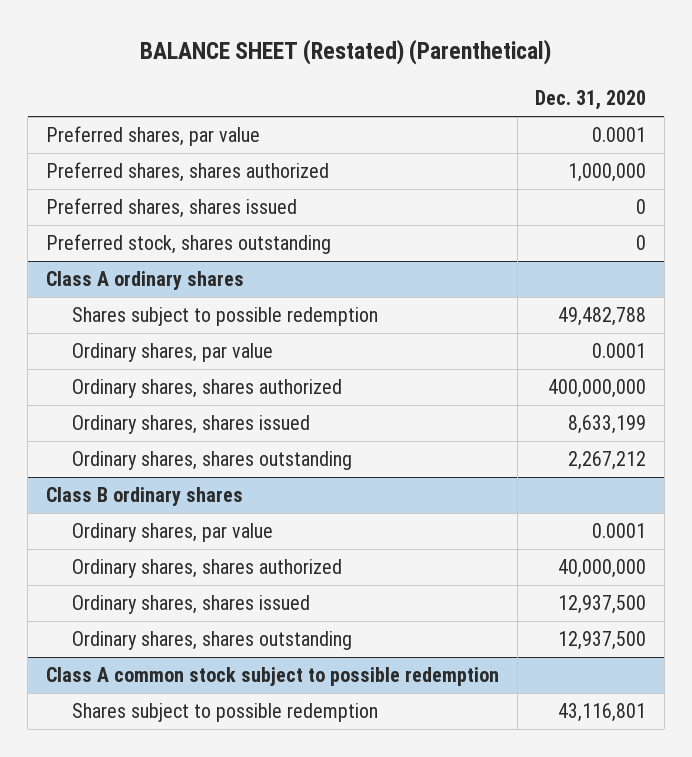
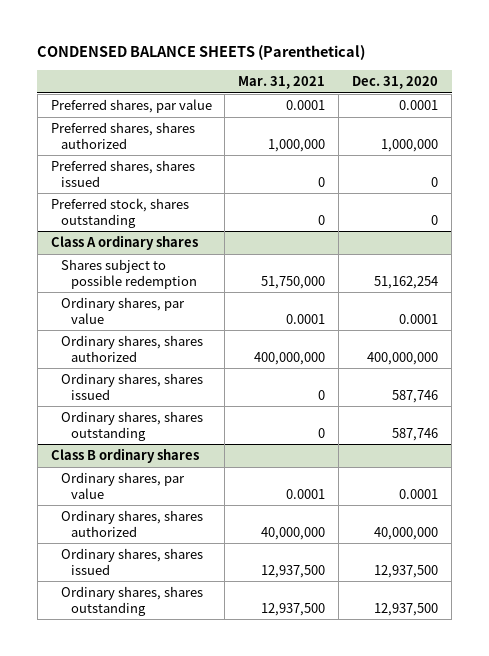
[140,39,552,66] BALANCE SHEET (Restated) (Parenthetical) -> [37,45,366,61] CONDENSED BALANCE SHEETS (Parenthetical)
none -> [238,75,326,89] Mar. 31, 2021
[558,307,647,327] 49,482,788 -> [374,275,439,289] 51,162,254
[568,415,647,435] 8,633,199 -> [392,389,439,403] 587,746
[568,451,647,471] 2,267,212 -> [392,427,439,441] 587,746
[46,667,500,687] Class A common stock subject to possible redemption -> none
[71,703,378,723] Shares subject to possible redemption -> none

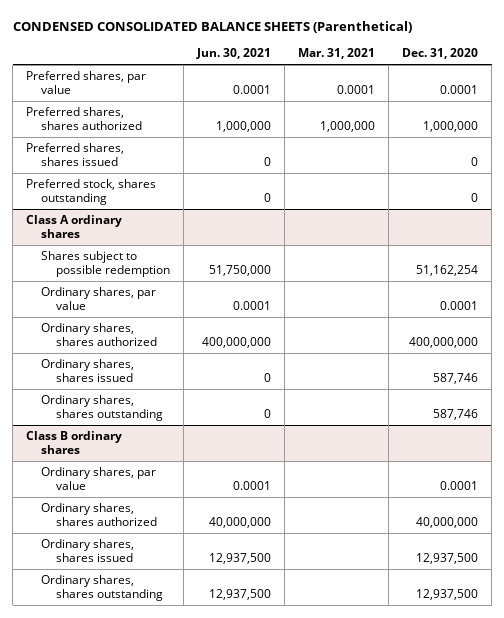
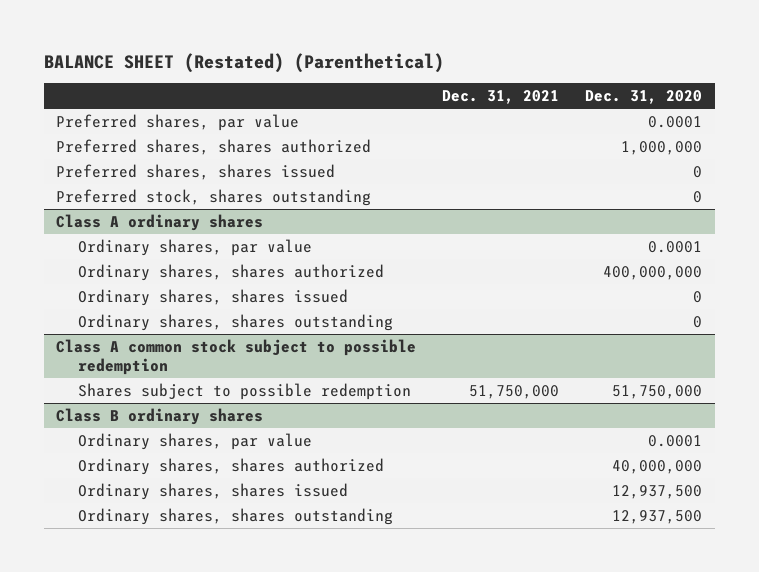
[12,20,412,33] CONDENSED CONSOLIDATED BALANCE SHEETS (Parenthetical) -> [43,52,444,73] BALANCE SHEET (Restated) (Parenthetical)
[195,48,271,60] Jun. 30, 2021 -> none
[297,48,375,60] Mar. 31, 2021 -> none
none -> [442,90,560,105] Dec. 31, 2021
[40,251,170,277] Shares subject to possible redemption -> none
[433,372,479,384] 587,746 -> [693,291,703,304] 0
[433,408,479,420] 587,746 -> [693,316,703,329] 0
none -> [56,339,417,376] Class A common stock subject to possible redemption
none -> [78,383,412,401] Shares subject to possible redemption

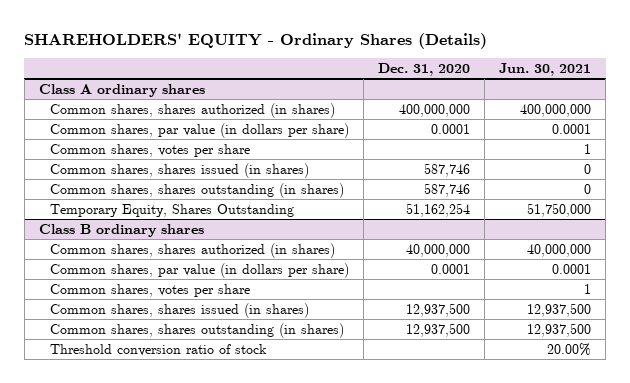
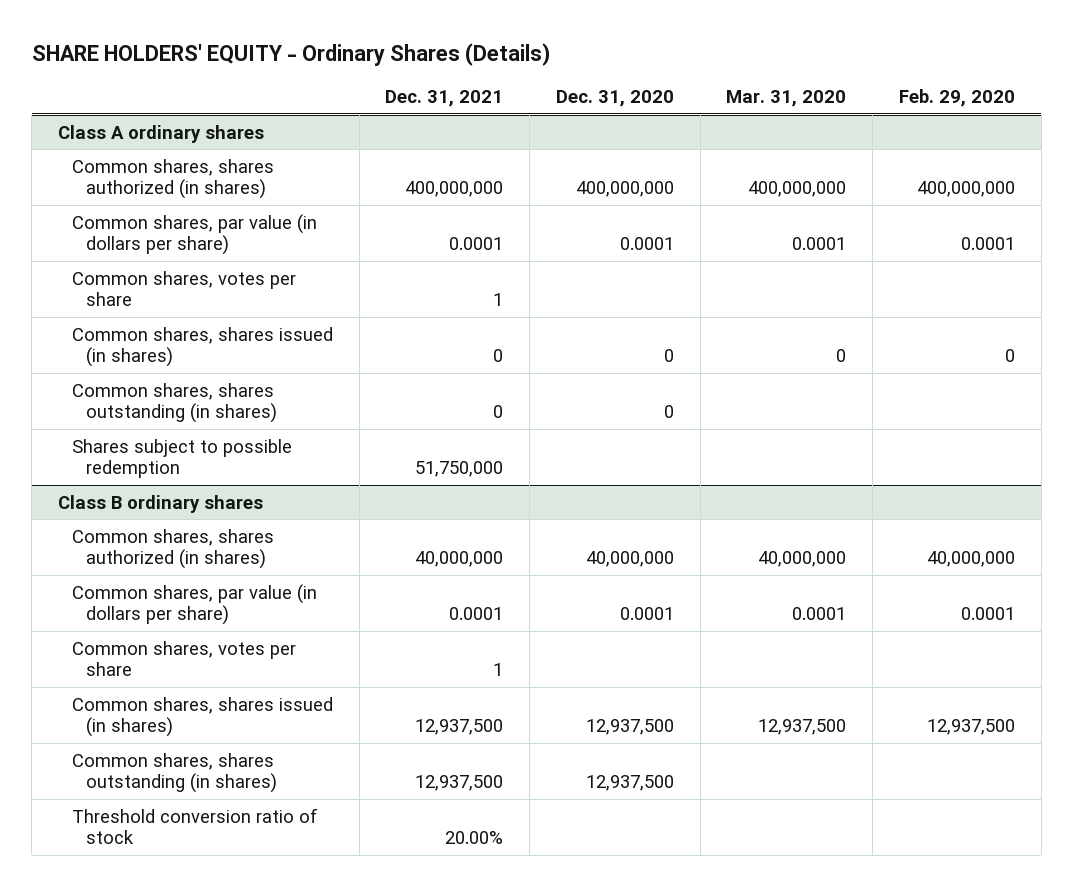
[24,32,488,49] SHAREHOLDERS' EQUITY - Ordinary Shares (Details) -> [31,42,550,66] SHARE HOLDERS' EQUITY - Ordinary Shares (Details)
[499,62,592,76] Jun. 30, 2021 -> none
none -> [385,89,504,107] Dec. 31, 2021
none -> [726,89,847,107] Mar. 31, 2020
none -> [898,88,1015,107] Feb. 29, 2020
[49,203,294,217] Temporary Equity, Shares Outstanding -> none
[423,162,470,177] 587,746 -> [663,349,674,363] 0
[423,182,470,197] 587,746 -> [663,405,674,419] 0
none -> [72,438,293,479] Shares subject to possible redemption

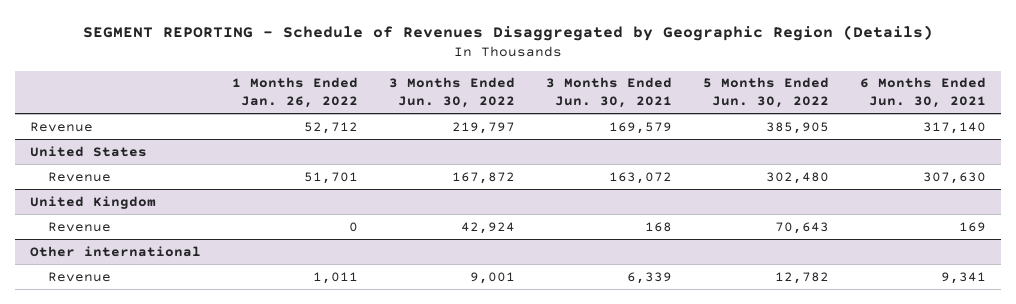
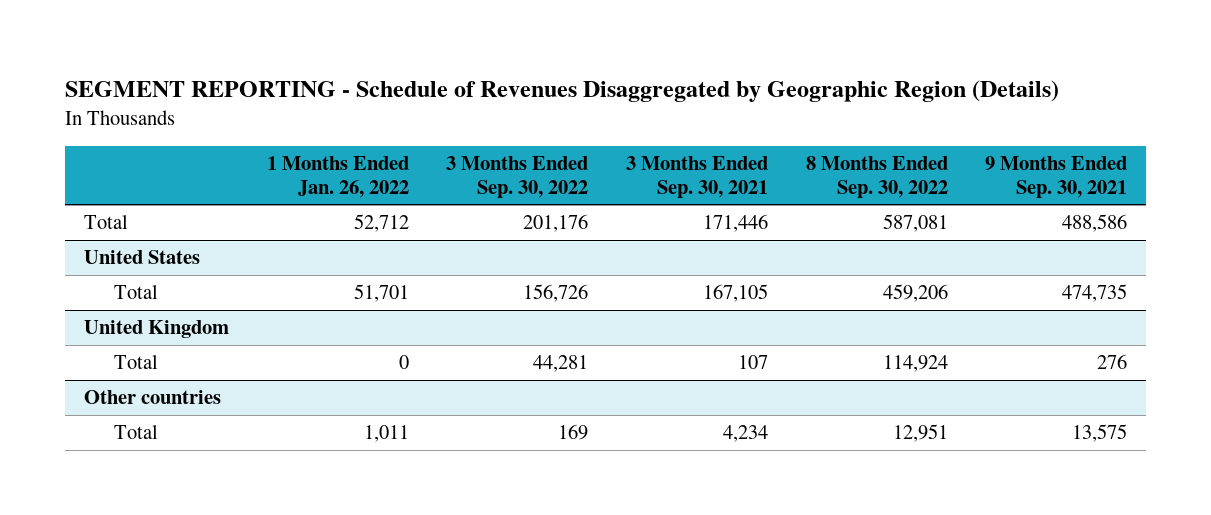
[389,77,516,109] 3 Months Ended Jun. 30, 2022 -> none
[545,77,672,109] 3 Months Ended Jun. 30, 2021 -> none
[702,77,829,109] 5 Months Ended Jun. 30, 2022 -> none
[859,77,986,109] 6 Months Ended Jun. 30, 2021 -> none
none -> [446,155,589,198] 3 Months Ended Sep. 30, 2022
none -> [625,155,768,198] 3 Months Ended Sep. 30, 2021
none -> [805,155,948,198] 8 Months Ended Sep. 30, 2022
none -> [985,155,1128,198] 9 Months Ended Sep. 30, 2021
[30,121,94,132] Revenue -> [83,215,128,230] Total
[48,171,112,182] Revenue -> [113,285,158,300] Total
[48,221,112,232] Revenue -> [113,355,158,370] Total
[30,245,202,257] Other international -> [83,390,221,405] Other countries
[48,271,112,282] Revenue -> [113,425,158,440] Total

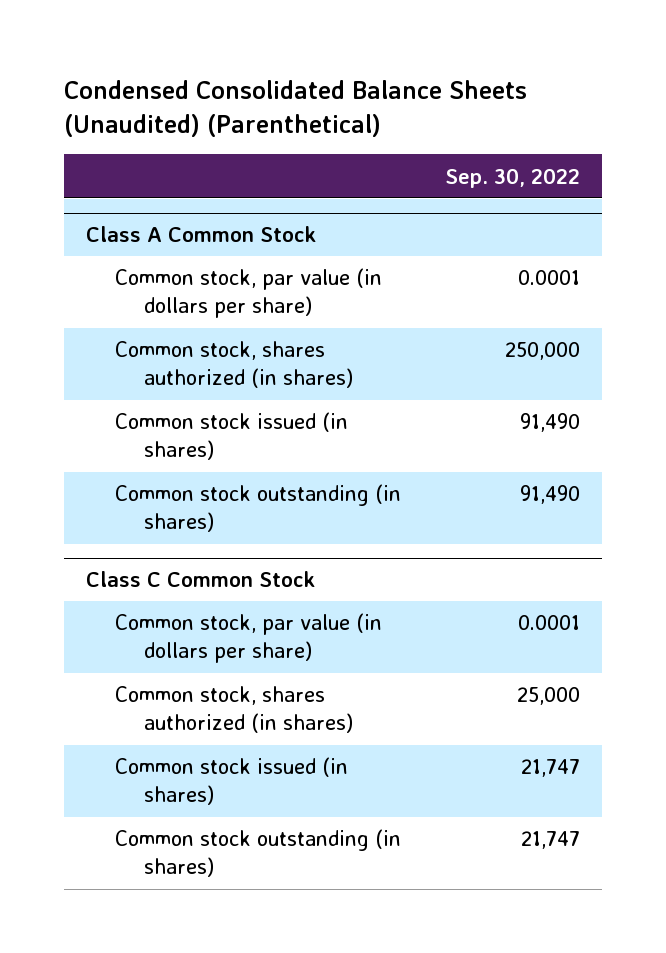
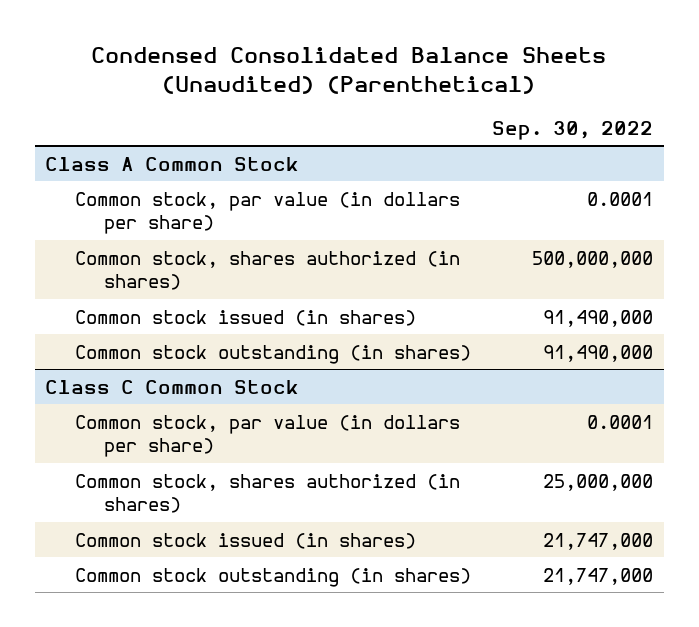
[504,342,580,361] 250,000 -> [532,250,654,268] 500,000,000
[519,413,580,433] 91,490 -> [543,309,654,327] 91,490,000
[519,485,580,505] 91,490 -> [543,344,654,362] 91,490,000
[516,687,580,706] 25,000 -> [543,473,654,491] 25,000,000
[520,759,580,778] 21,747 -> [543,532,654,550] 21,747,000
[520,831,580,850] 21,747 -> [543,567,654,585] 21,747,000

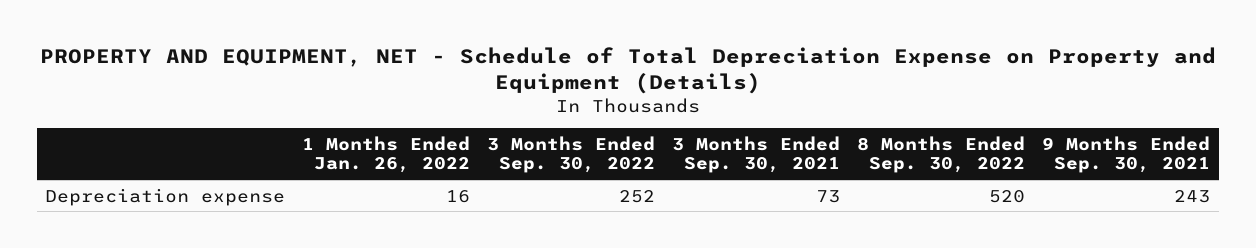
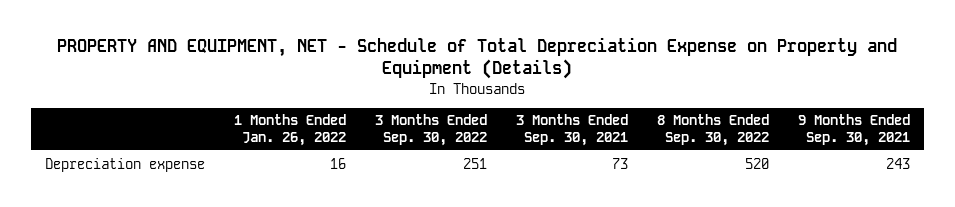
[619,189,656,203] 252 -> [462,157,487,169] 251

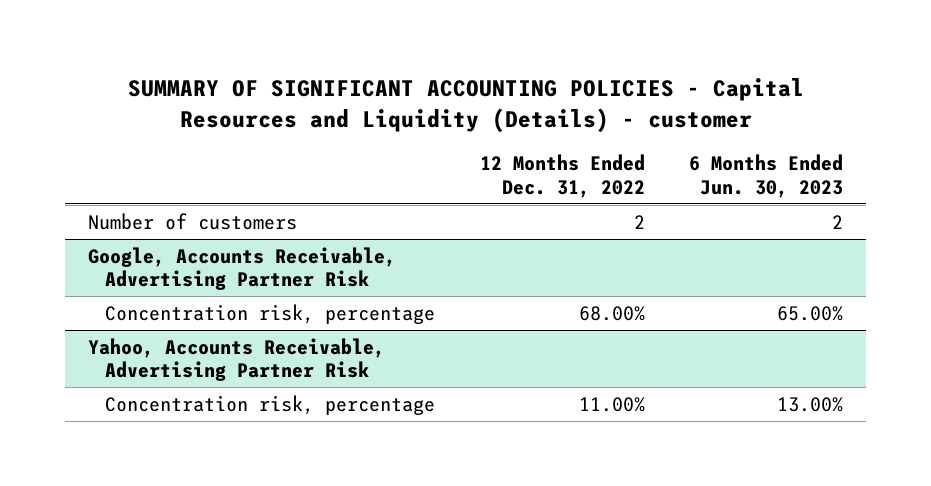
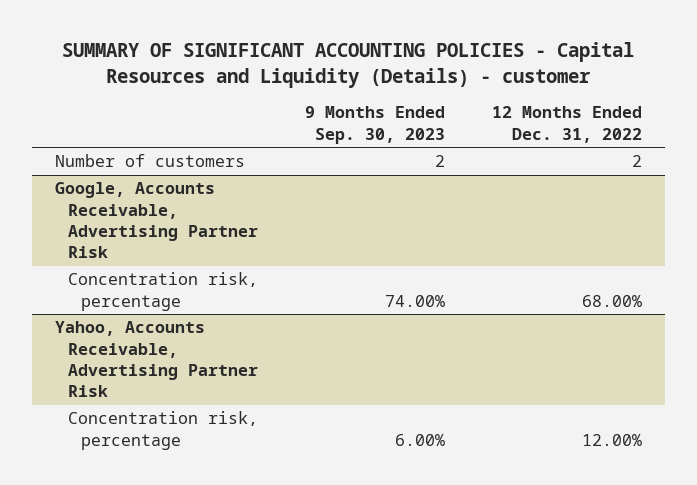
[689,154,844,198] 6 Months Ended Jun. 30, 2023 -> none
none -> [304,106,445,144] 9 Months Ended Sep. 30, 2023
[578,396,645,412] 11.00% -> [581,433,642,446] 12.00%

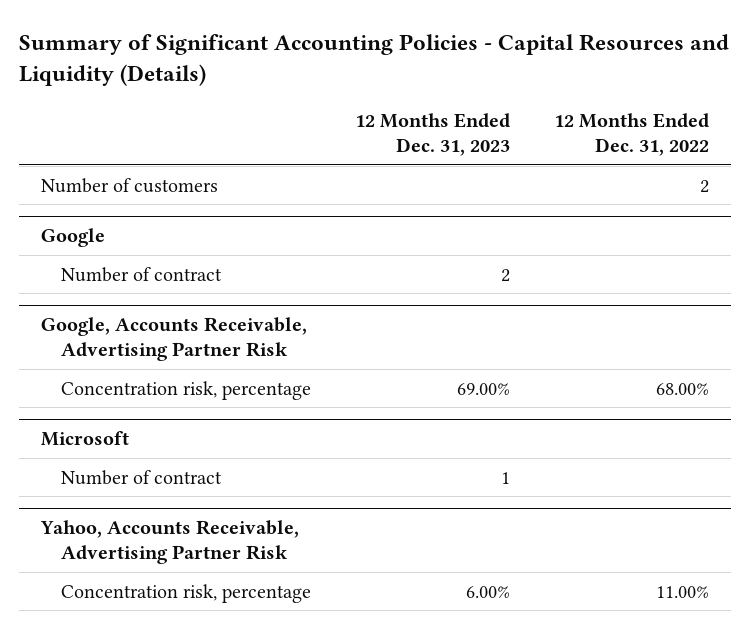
[62,42,635,88] SUMMARY OF SIGNIFICANT ACCOUNTING POLICIES - Capital Resources and Liquidity (Details) - customer -> [18,34,729,87] Summary of Significant Accounting Policies - Capital Resources and Liquidity (Details)
[304,106,445,144] 9 Months Ended Sep. 30, 2023 -> none
none -> [355,112,511,157] 12 Months Ended Dec. 31, 2023
none -> [40,228,105,248] Google
none -> [61,266,223,282] Number of contract
none -> [40,431,129,447] Microsoft
none -> [61,469,223,485] Number of contract
[581,433,642,446] 12.00% -> [656,585,710,598] 11.00%

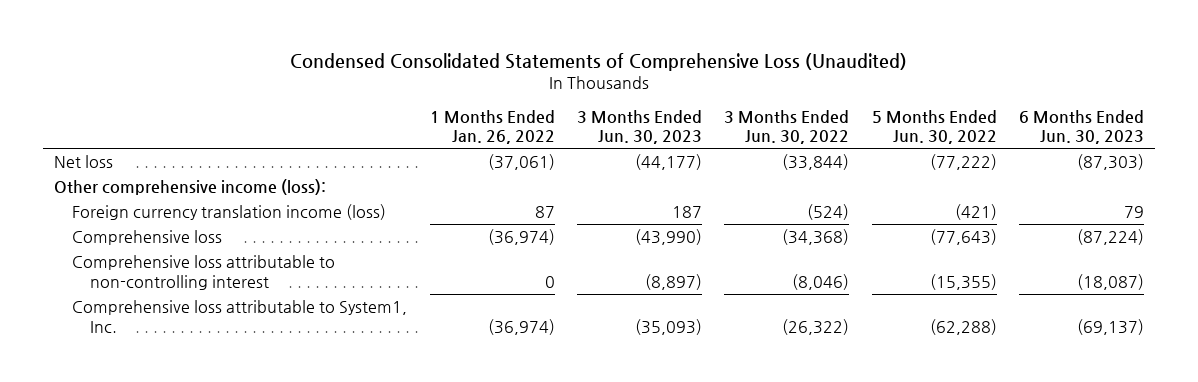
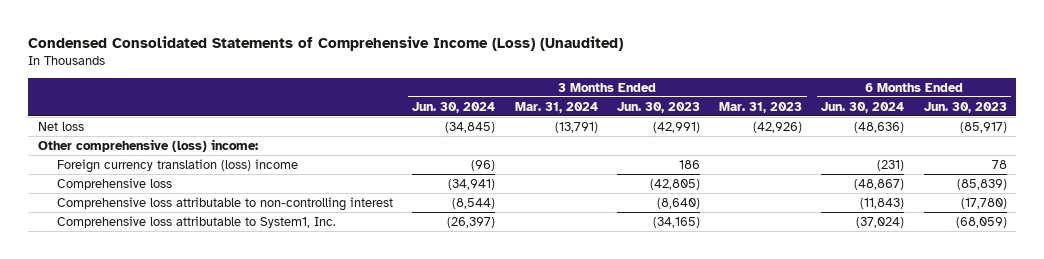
[290,53,908,72] Condensed Consolidated Statements of Comprehensive Loss (Unaudited) -> [28,36,624,52] Condensed Consolidated Statements of Comprehensive Income (Loss) (Unaudited)
[429,109,555,145] 1 Months Ended Jan. 26, 2022 -> none
[724,109,850,145] 3 Months Ended Jun. 30, 2022 -> none
[871,109,997,145] 5 Months Ended Jun. 30, 2022 -> none
none -> [412,101,496,113] Jun. 30, 2024
none -> [514,101,598,113] Mar. 31, 2024
none -> [719,101,803,113] Mar. 31, 2023
none -> [821,101,905,113] Jun. 30, 2024
[635,154,703,171] (44,177) -> [652,121,700,133] (42,991)
[1077,154,1145,171] (87,303) -> [959,121,1007,133] (85,917)
[54,179,327,196] Other comprehensive income (loss): -> [37,138,258,152] Other comprehensive (loss) income:
[72,204,387,221] Foreign currency translation income (loss) -> [57,158,299,173] Foreign currency translation (loss) income
[672,206,703,219] 187 -> [678,159,700,169] 186
[1124,206,1145,219] 79 -> [991,159,1007,169] 78
[635,229,703,246] (43,990) -> [649,178,700,190] (42,805)
[1077,229,1145,246] (87,224) -> [956,178,1007,190] (85,839)
[645,273,703,290] (8,897) -> [656,197,700,209] (8,640)
[1077,273,1145,290] (18,087) -> [960,197,1007,209] (17,780)
[635,318,703,335] (35,093) -> [652,216,700,228] (34,165)
[1077,318,1145,335] (69,137) -> [955,216,1007,228] (68,059)

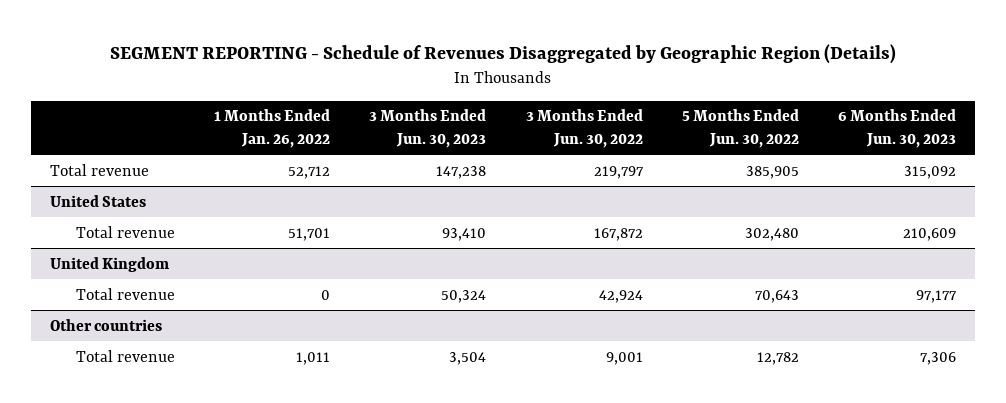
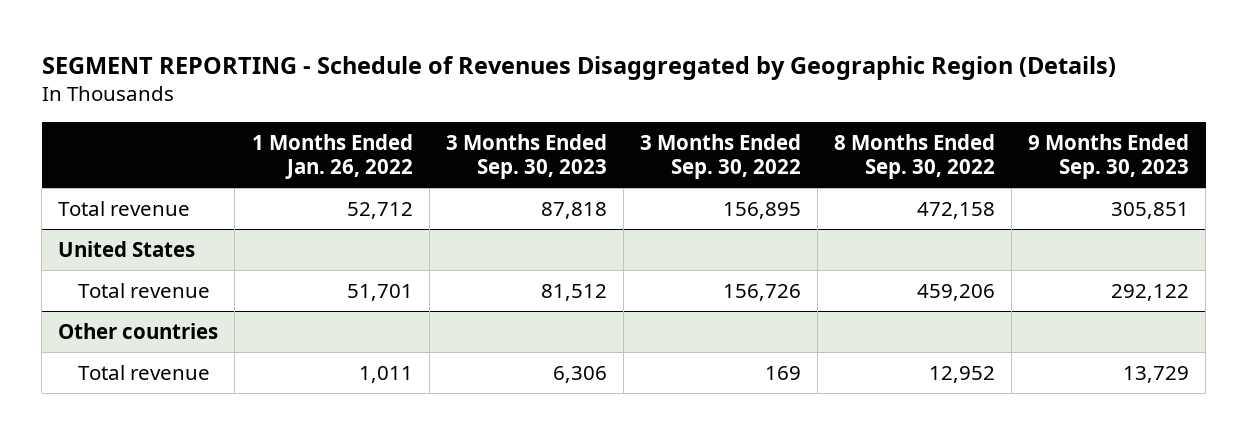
[369,109,487,148] 3 Months Ended Jun. 30, 2023 -> none
[525,109,643,148] 3 Months Ended Jun. 30, 2022 -> none
[681,109,799,148] 5 Months Ended Jun. 30, 2022 -> none
[837,109,956,148] 6 Months Ended Jun. 30, 2023 -> none
none -> [445,133,607,180] 3 Months Ended Sep. 30, 2023
none -> [639,133,801,180] 3 Months Ended Sep. 30, 2022
none -> [833,133,995,180] 8 Months Ended Sep. 30, 2022
none -> [1028,133,1190,180] 9 Months Ended Sep. 30, 2023
[50,256,170,272] United Kingdom -> none
[76,287,176,300] Total revenue -> none

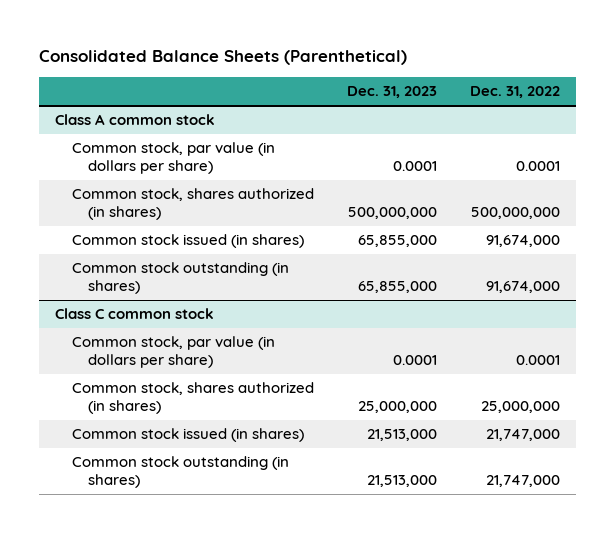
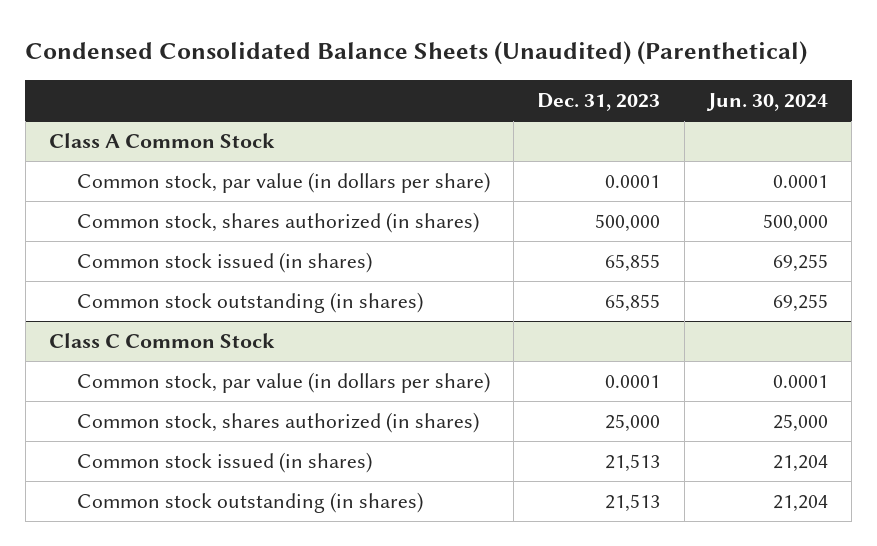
[38,49,407,65] Consolidated Balance Sheets (Parenthetical) -> [25,40,808,65] Condensed Consolidated Balance Sheets (Unaudited) (Parenthetical)
[469,86,560,99] Dec. 31, 2022 -> none
none -> [706,93,829,112] Jun. 30, 2024
[55,114,216,126] Class A common stock -> [49,133,276,149] Class A Common Stock
[347,207,437,220] 500,000,000 -> [595,214,661,233] 500,000
[357,235,437,248] 65,855,000 -> [605,254,661,273] 65,855
[357,281,437,294] 65,855,000 -> [605,294,661,313] 65,855
[55,308,215,320] Class C common stock -> [49,333,276,349] Class C Common Stock
[357,401,437,414] 25,000,000 -> [605,414,661,433] 25,000
[366,429,437,442] 21,513,000 -> [605,454,661,473] 21,513
[366,475,437,488] 21,513,000 -> [605,494,661,513] 21,513

